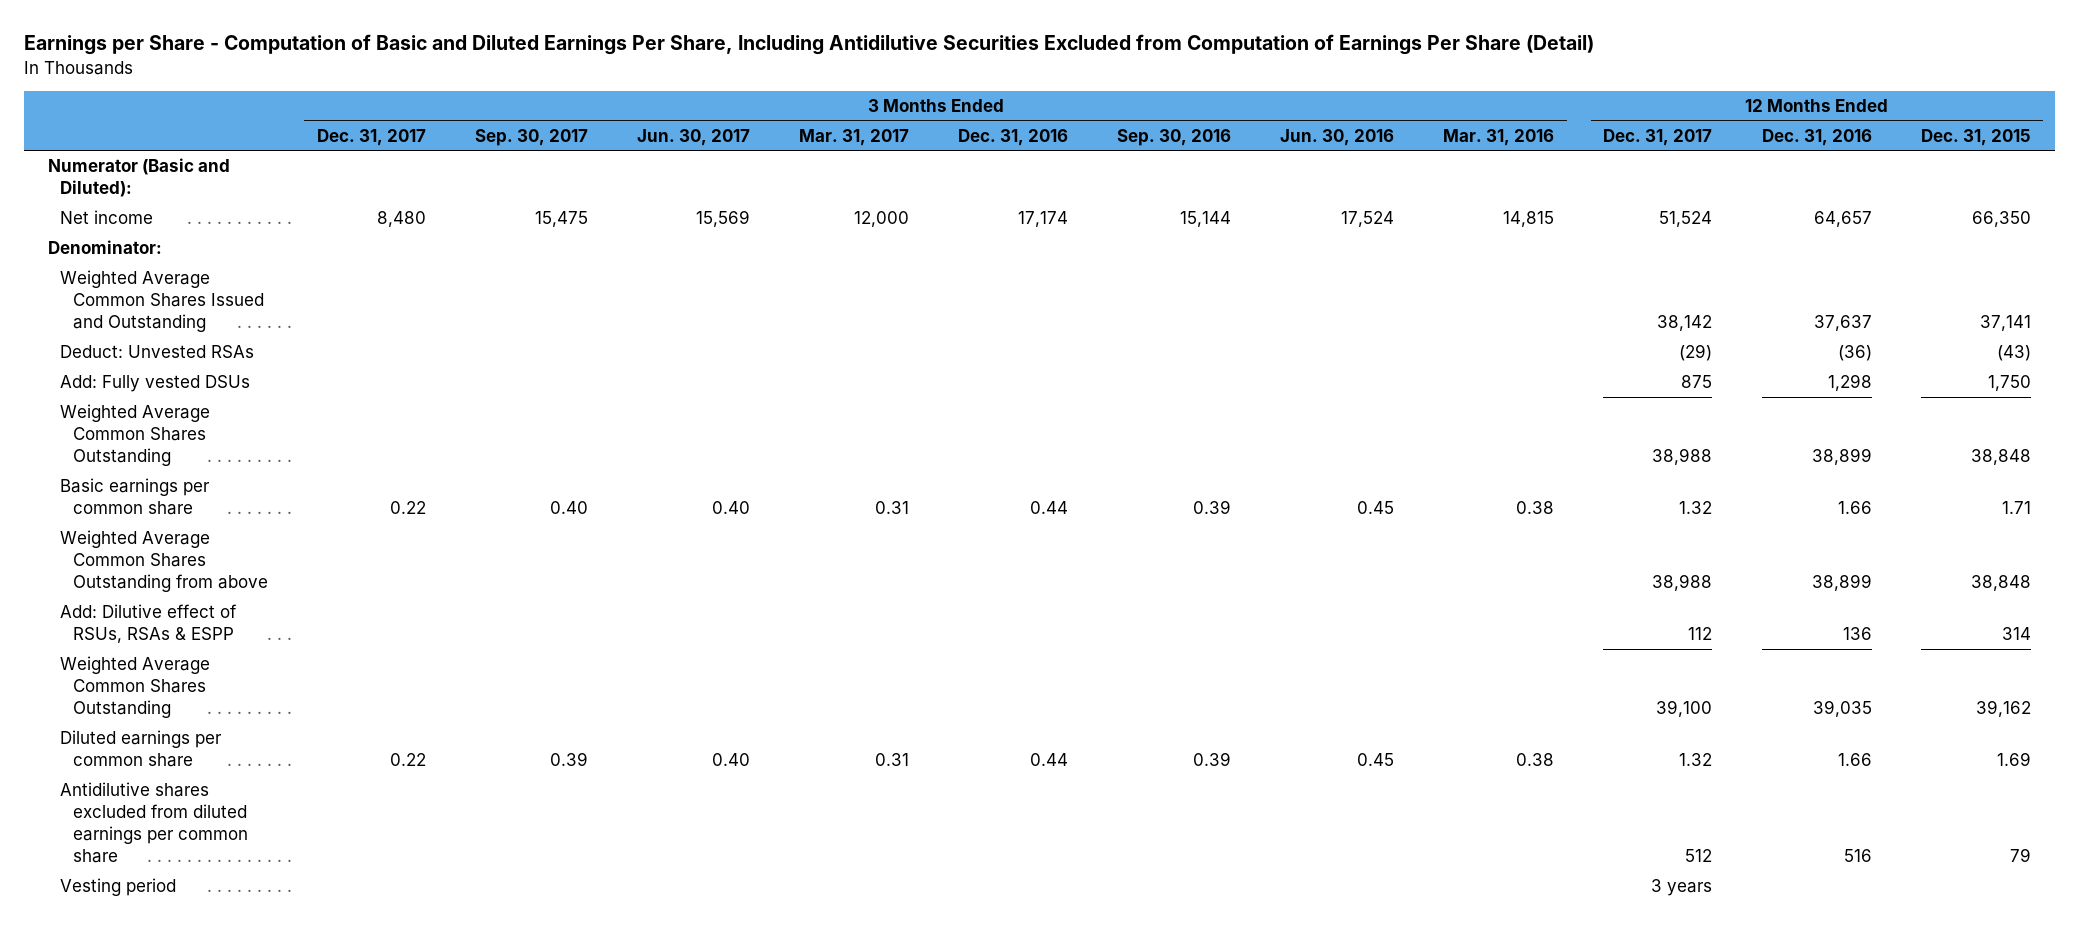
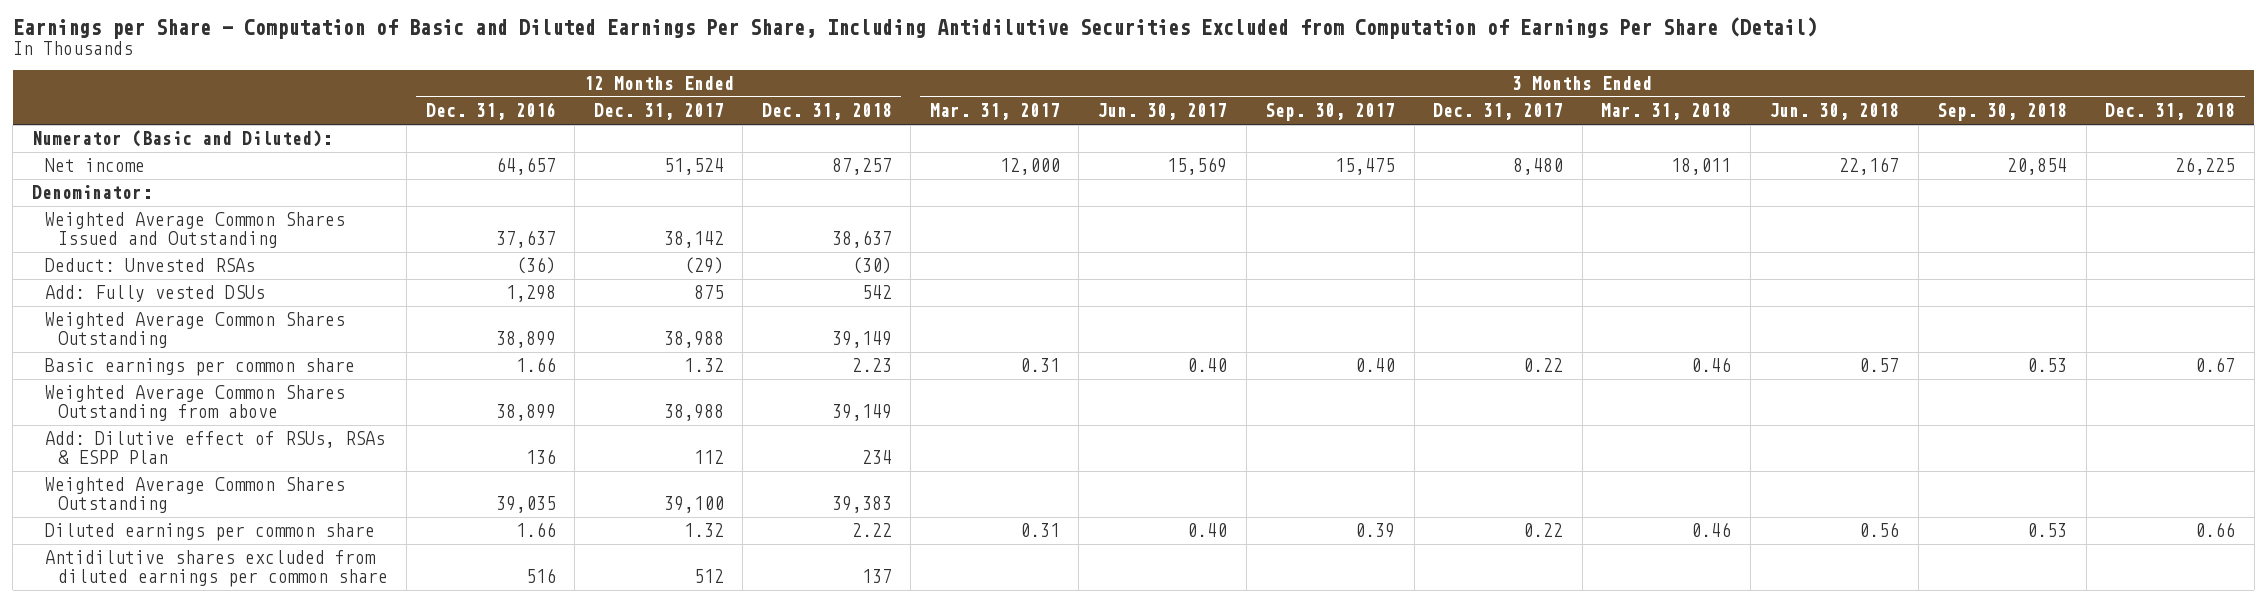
[958,128,1069,146] Dec. 31, 2016 -> none
[1117,128,1232,146] Sep. 30, 2016 -> none
[1280,128,1395,146] Jun. 30, 2016 -> none
[1443,128,1555,146] Mar. 31, 2016 -> none
[1920,128,2031,146] Dec. 31, 2015 -> none
none -> [761,103,892,121] Dec. 31, 2018
none -> [1601,103,1732,121] Mar. 31, 2018
none -> [1769,103,1900,121] Jun. 30, 2018
none -> [1937,103,2068,122] Sep. 30, 2018
none -> [2105,103,2236,121] Dec. 31, 2018
[60,604,238,644] Add: Dilutive effect of RSUs, RSAs & ESPP -> [44,431,385,465] Add: Dilutive effect of RSUs, RSAs & ESPP Plan
[60,878,177,897] Vesting period -> none

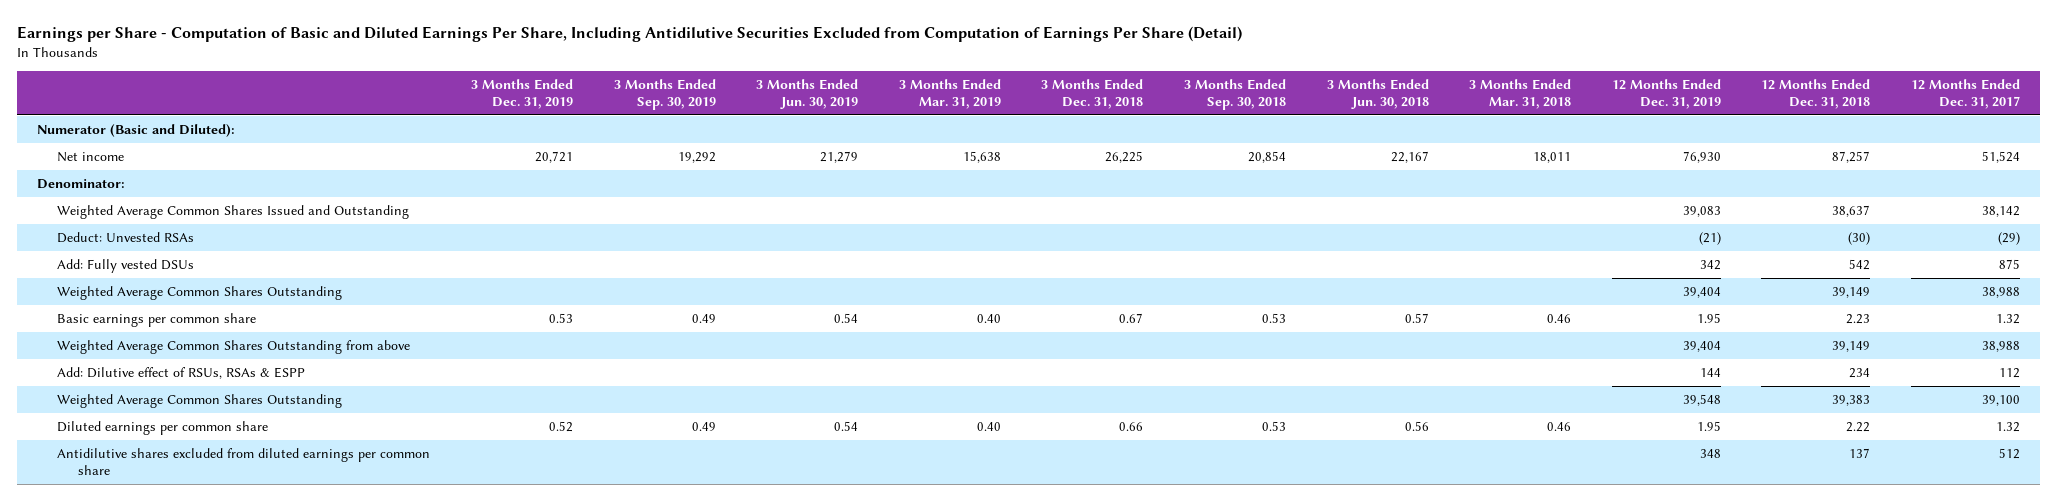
[425,102,556,121] Dec. 31, 2016 -> none
[929,103,1060,121] Mar. 31, 2017 -> none
[1097,103,1228,121] Jun. 30, 2017 -> none
[1265,103,1396,122] Sep. 30, 2017 -> none
[1433,103,1564,121] Dec. 31, 2017 -> none
none -> [471,78,574,109] 3 Months Ended Dec. 31, 2019
none -> [613,78,716,110] 3 Months Ended Sep. 30, 2019
none -> [756,78,859,109] 3 Months Ended Jun. 30, 2019
none -> [898,78,1001,109] 3 Months Ended Mar. 31, 2019
none -> [1611,78,1721,109] 12 Months Ended Dec. 31, 2019
[44,431,385,465] Add: Dilutive effect of RSUs, RSAs & ESPP Plan -> [57,366,306,379] Add: Dilutive effect of RSUs, RSAs & ESPP

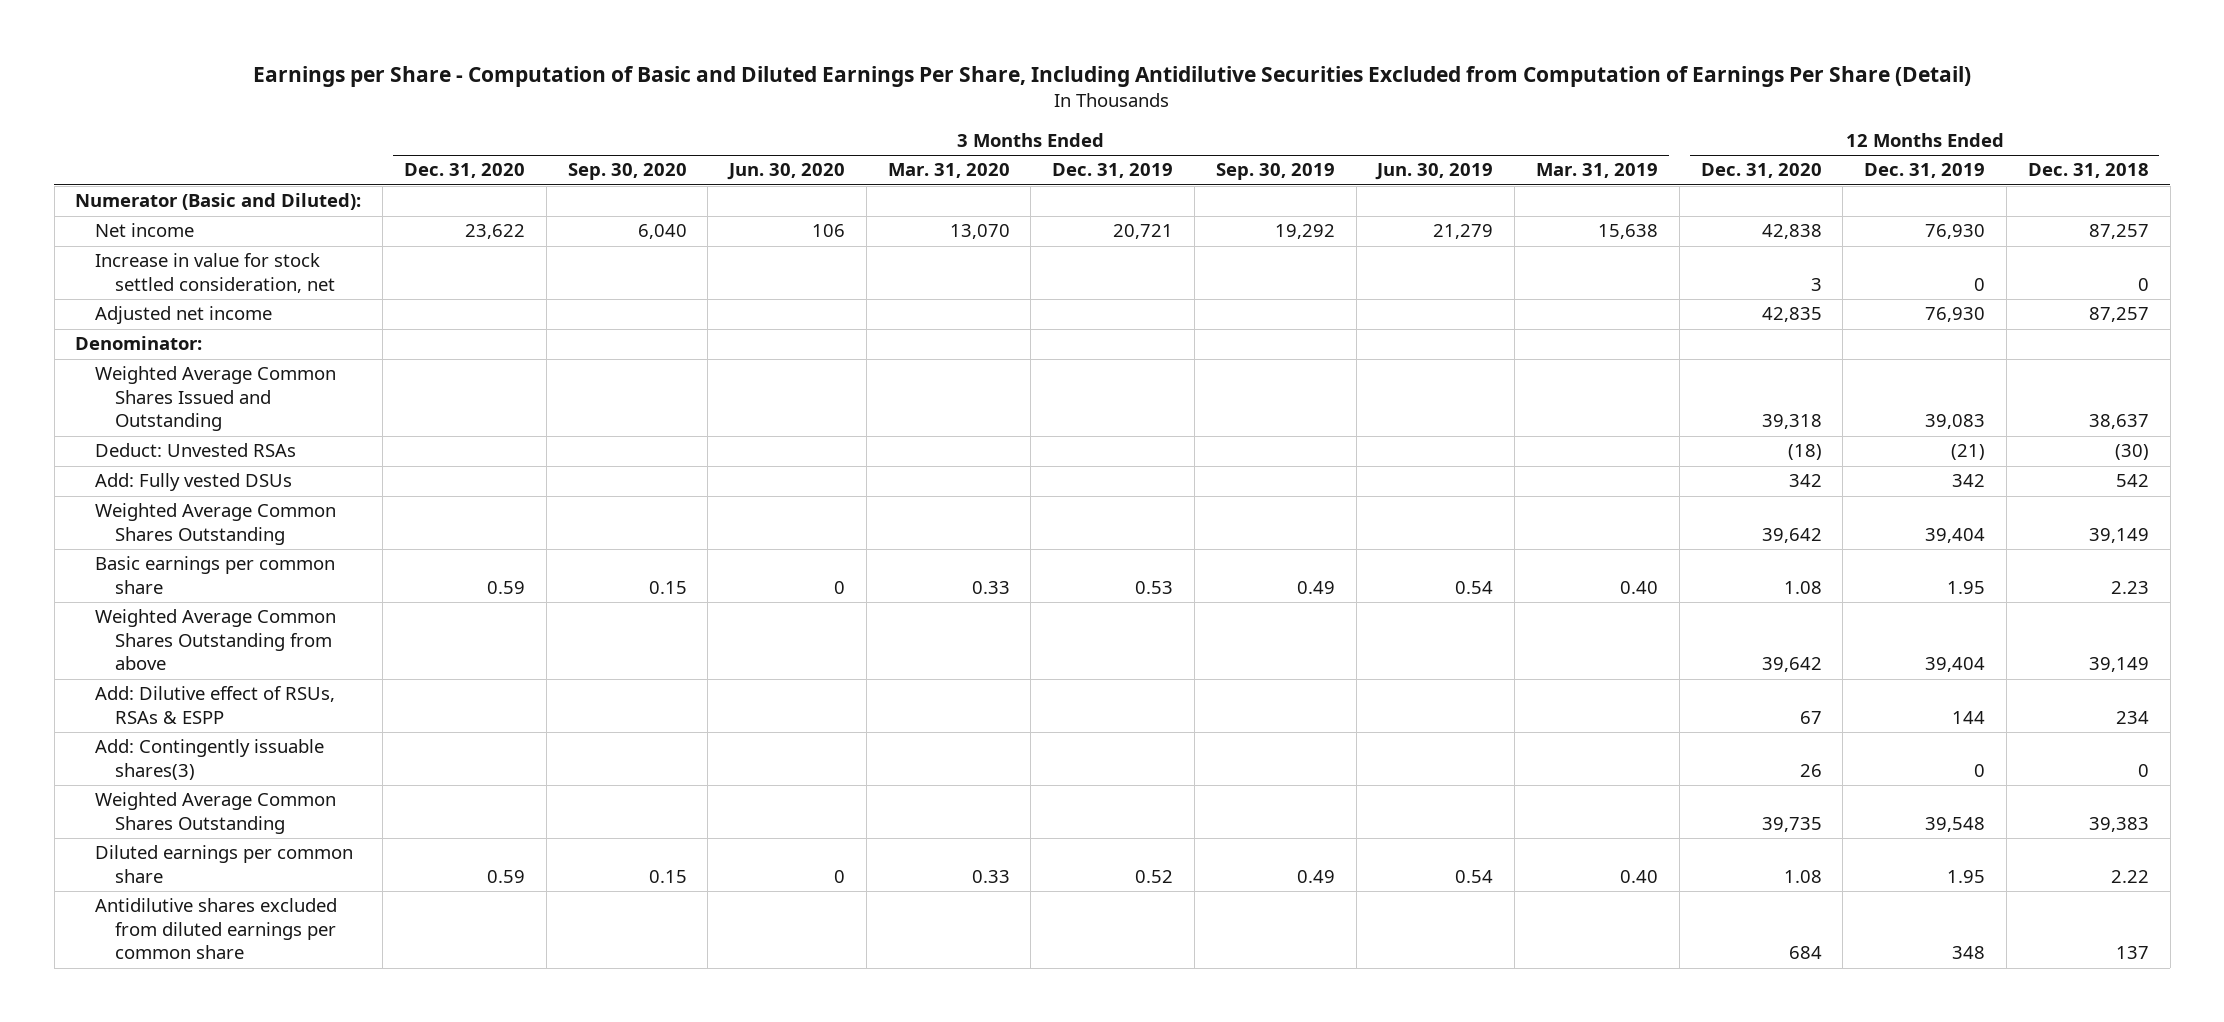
[1041,78,1144,109] 3 Months Ended Dec. 31, 2018 -> none
[1183,78,1286,110] 3 Months Ended Sep. 30, 2018 -> none
[1326,78,1429,109] 3 Months Ended Jun. 30, 2018 -> none
[1469,78,1572,109] 3 Months Ended Mar. 31, 2018 -> none
[1910,78,2020,109] 12 Months Ended Dec. 31, 2017 -> none
none -> [403,163,525,179] Dec. 31, 2020
none -> [567,163,687,181] Sep. 30, 2020
none -> [727,163,846,181] Jun. 30, 2020
none -> [887,163,1010,179] Mar. 31, 2020
none -> [1700,163,1822,179] Dec. 31, 2020
none -> [95,253,336,293] Increase in value for stock settled consideration, net
none -> [95,306,273,325] Adjusted net income
none -> [95,739,325,780] Add: Contingently issuable shares(3)

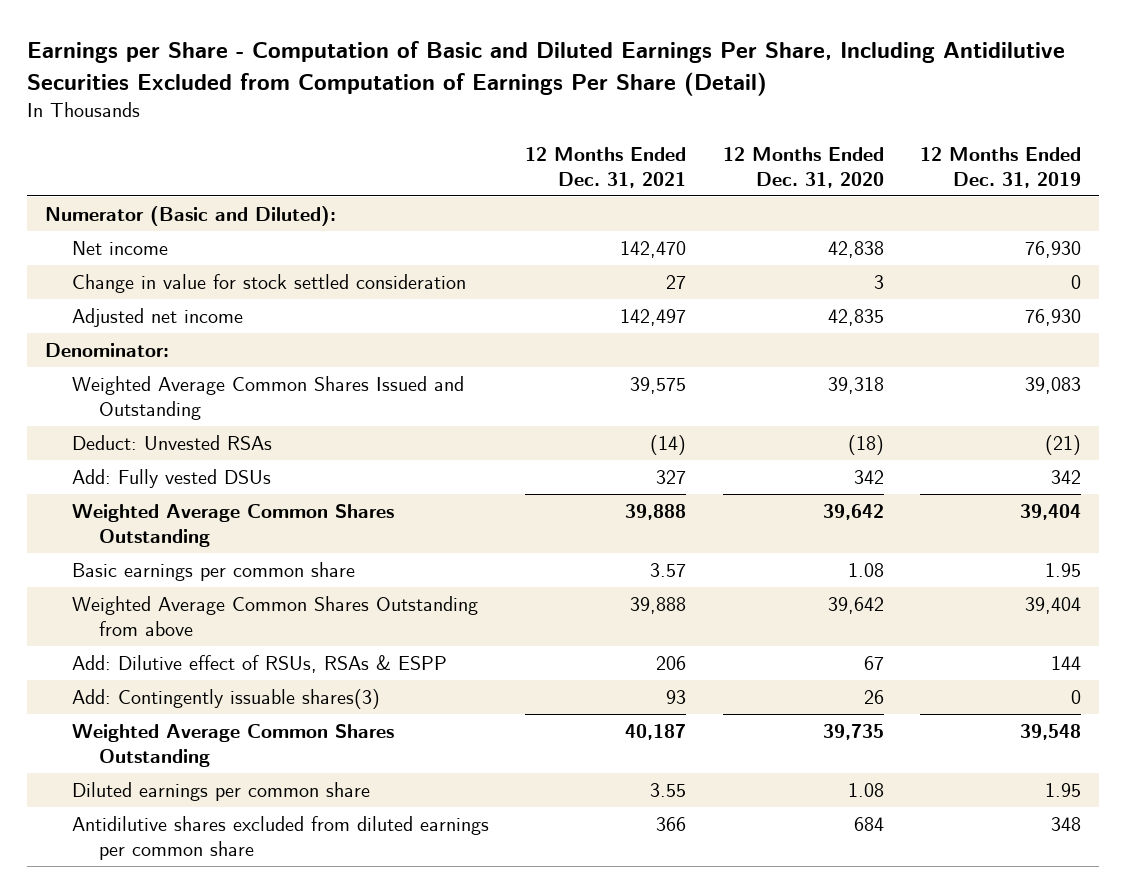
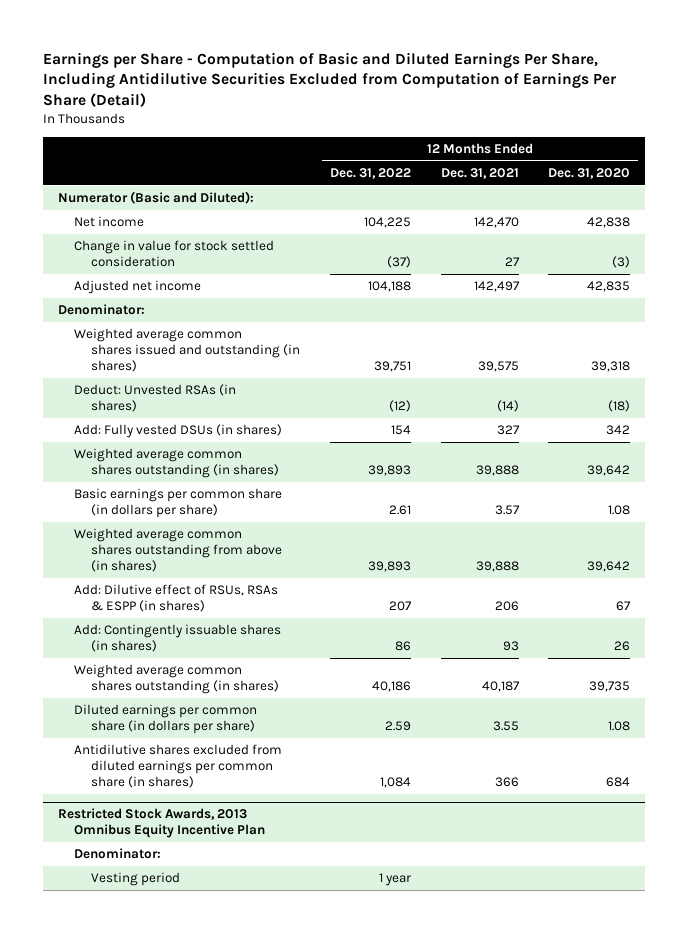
[919,147,1081,188] 12 Months Ended Dec. 31, 2019 -> none
none -> [329,168,411,180] Dec. 31, 2022
[873,275,884,290] 3 -> [612,256,631,269] (3)
[72,376,465,420] Weighted Average Common Shares Issued and Outstanding -> [74,328,301,373] Weighted average common shares issued and outstanding (in shares)
[72,435,273,451] Deduct: Unvested RSAs -> [74,384,237,413] Deduct: Unvested RSAs (in shares)
[72,469,272,489] Add: Fully vested DSUs -> [74,424,283,439] Add: Fully vested DSUs (in shares)
[72,504,395,547] Weighted Average Common Shares Outstanding -> [74,448,280,479] Weighted average common shares outstanding (in shares)
[72,562,356,582] Basic earnings per common share -> [74,488,283,519] Basic earnings per common share (in dollars per share)
[72,596,479,636] Weighted Average Common Shares Outstanding from above -> [74,528,283,573] Weighted average common shares outstanding from above (in shares)
[72,655,448,674] Add: Dilutive effect of RSUs, RSAs & ESPP -> [74,584,279,613] Add: Dilutive effect of RSUs, RSAs & ESPP (in shares)
[72,689,381,710] Add: Contingently issuable shares(3) -> [74,624,282,653] Add: Contingently issuable shares (in shares)
[72,724,395,767] Weighted Average Common Shares Outstanding -> [74,664,280,695] Weighted average common shares outstanding (in shares)
[72,782,371,802] Diluted earnings per common share -> [74,704,258,735] Diluted earnings per common share (in dollars per share)
[72,816,490,860] Antidilutive shares excluded from diluted earnings per common share -> [74,744,283,789] Antidilutive shares excluded from diluted earnings per common share (in shares)
none -> [57,808,266,839] Restricted Stock Awards, 2013 Omnibus Equity Incentive Plan
none -> [74,848,162,860] Denominator:
none -> [91,872,181,887] Vesting period

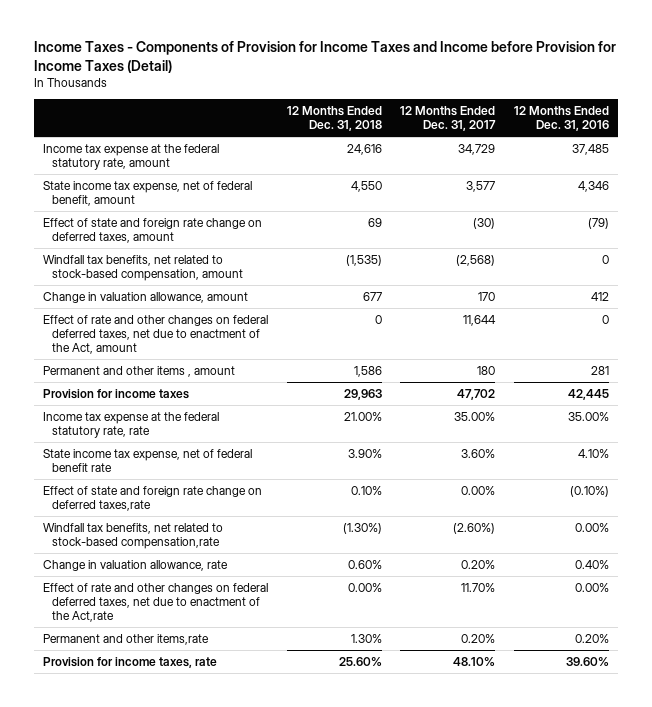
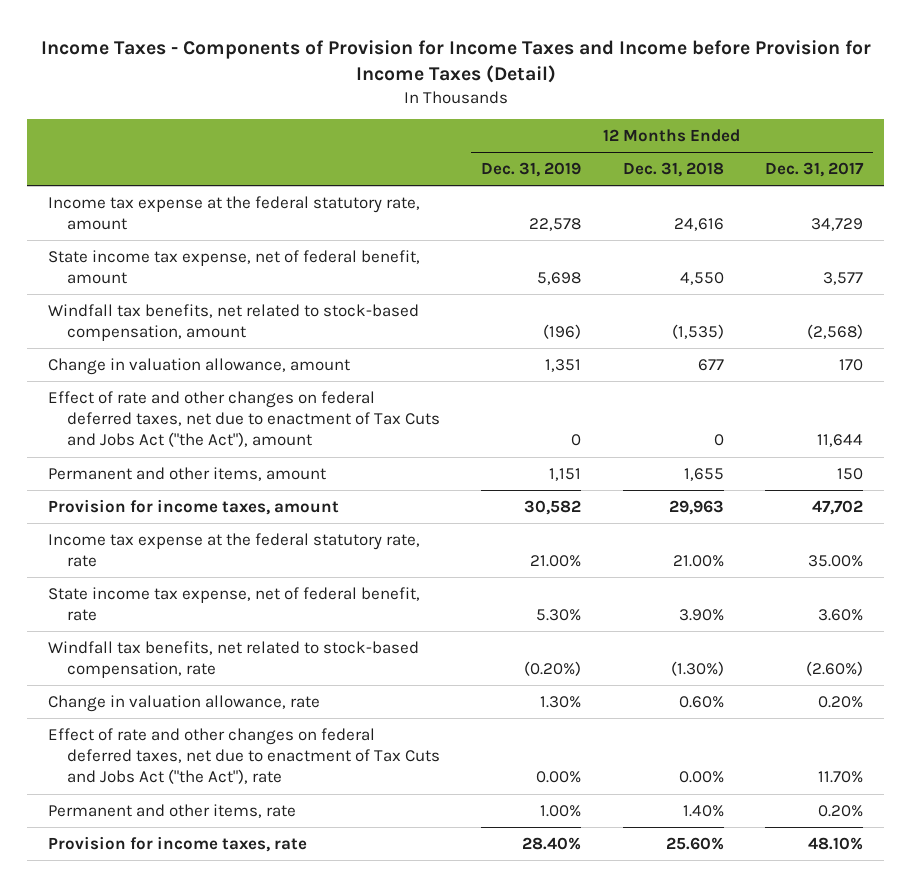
[513,105,609,132] 12 Months Ended Dec. 31, 2016 -> none
none -> [481,162,582,178] Dec. 31, 2019
[42,217,262,244] Effect of state and foreign rate change on deferred taxes, amount -> none
[42,314,268,355] Effect of rate and other changes on federal deferred taxes, net due to enactment of the Act, amount -> [48,390,441,448] Effect of rate and other changes on federal deferred taxes, net due to enactment of Tax Cuts and Jobs Act ("the Act"), amount
[42,365,235,377] Permanent and other items , amount -> [48,466,327,481] Permanent and other items, amount
[353,365,382,377] 1,586 -> [683,467,724,481] 1,655
[477,365,496,375] 180 -> [837,467,864,480] 150
[42,388,189,399] Provision for income taxes -> [48,498,340,515] Provision for income taxes, amount
[42,485,262,512] Effect of state and foreign rate change on deferred taxes,rate -> none
[42,448,252,473] State income tax expense, net of federal benefit rate -> [48,586,421,622] State income tax expense, net of federal benefit, rate
[42,522,223,550] Windfall tax benefits, net related to stock-based compensation,rate -> [48,640,420,679] Windfall tax benefits, net related to stock-based compensation, rate
[42,582,268,623] Effect of rate and other changes on federal deferred taxes, net due to enactment of the Act,rate -> [48,727,441,785] Effect of rate and other changes on federal deferred taxes, net due to enactment of Tax Cuts and Jobs Act ("the Act"), rate
[42,633,209,645] Permanent and other items,rate -> [48,803,297,818] Permanent and other items, rate
[350,633,382,643] 1.30% -> [682,804,724,817] 1.40%

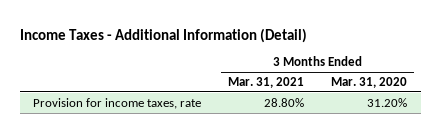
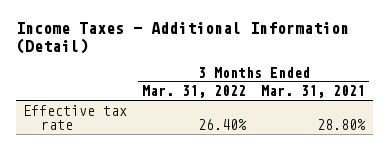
[331,77,408,89] Mar. 31, 2020 -> none
none -> [142,85,247,99] Mar. 31, 2022
[33,98,202,110] Provision for income taxes, rate -> [23,104,128,131] Effective tax rate

